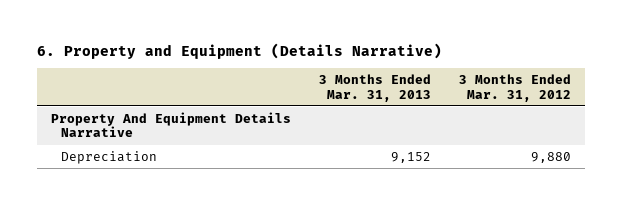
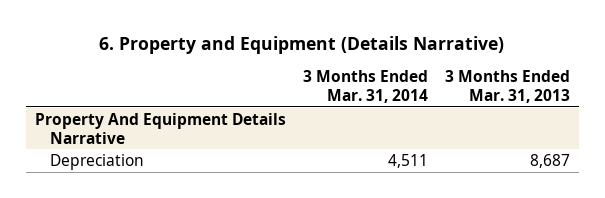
[459,74,572,102] 3 Months Ended Mar. 31, 2012 -> none
none -> [302,70,428,104] 3 Months Ended Mar. 31, 2014
[391,152,432,164] 9,152 -> [530,153,571,168] 8,687

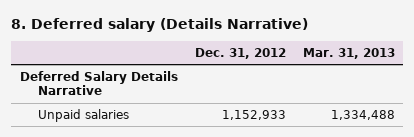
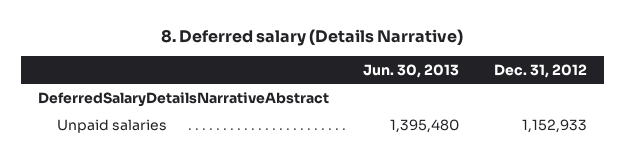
[302,48,395,60] Mar. 31, 2013 -> none
none -> [363,64,460,79] Jun. 30, 2013
[19,70,178,96] Deferred Salary Details Narrative -> [37,91,329,107] DeferredSalaryDetailsNarrativeAbstract

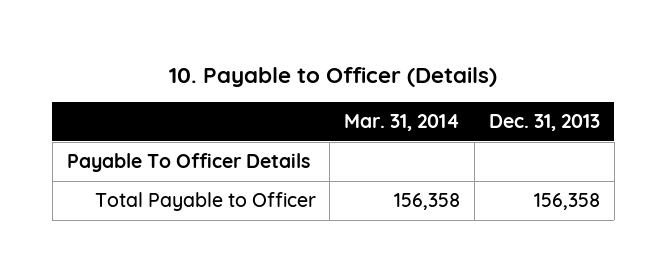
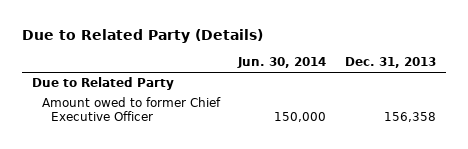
[169,66,498,87] 10. Payable to Officer (Details) -> [22,29,264,44] Due to Related Party (Details)
[344,114,461,132] Mar. 31, 2014 -> none
none -> [237,57,327,69] Jun. 30, 2014
[66,153,310,173] Payable To Officer Details -> none
none -> [31,77,174,91] Due to Related Party
[94,192,316,212] Total Payable to Officer -> [41,97,221,122] Amount owed to former Chief Executive Officer

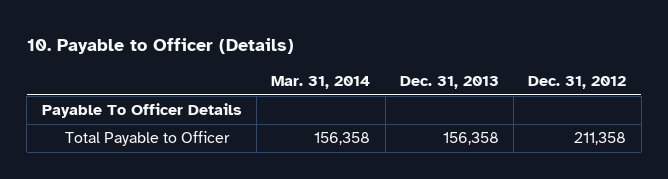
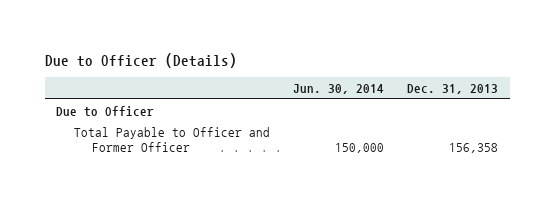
[26,38,294,55] 10. Payable to Officer (Details) -> [44,52,237,68] Due to Officer (Details)
[271,76,371,90] Mar. 31, 2014 -> none
[528,76,627,90] Dec. 31, 2012 -> none
none -> [293,84,385,95] Jun. 30, 2014
[41,103,242,119] Payable To Officer Details -> none
none -> [56,105,155,117] Due to Officer
[65,131,231,147] Total Payable to Officer -> [74,126,271,152] Total Payable to Officer and Former Officer

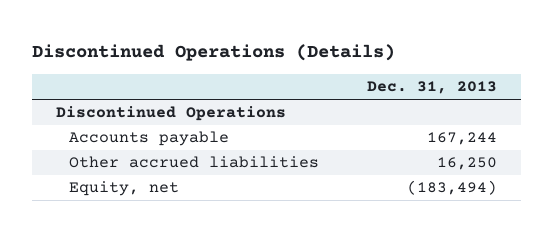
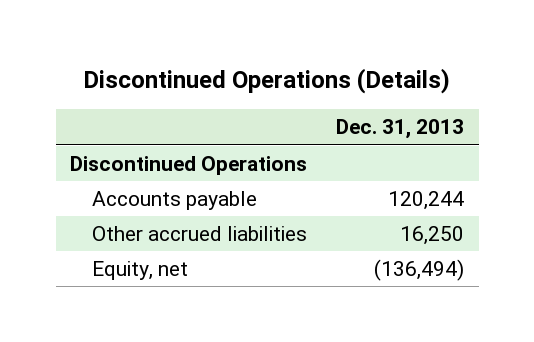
[426,132,497,146] 167,244 -> [388,191,465,211] 120,244
[406,180,497,196] (183,494) -> [374,259,465,282] (136,494)

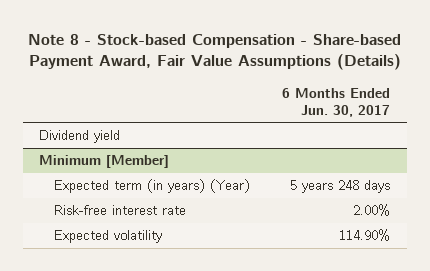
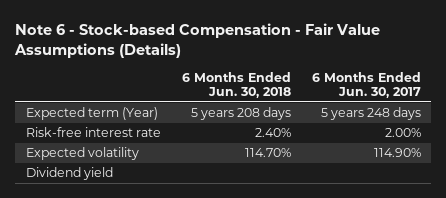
[27,33,401,71] Note 8 - Stock-based Compensation - Share-based Payment Award, Fair Value Assumptions (Details) -> [14,23,381,58] Note 6 - Stock-based Compensation - Fair Value Assumptions (Details)
none -> [181,71,291,99] 6 Months Ended Jun. 30, 2018
[39,155,170,169] Minimum [Member] -> none
[53,179,250,194] Expected term (in years) (Year) -> [25,107,158,121] Expected term (Year)
[39,130,121,144] Dividend yield -> [25,167,113,181] Dividend yield

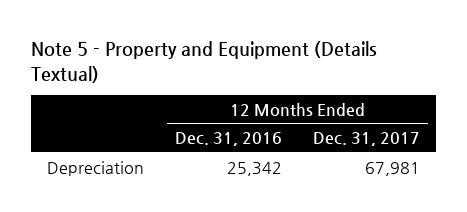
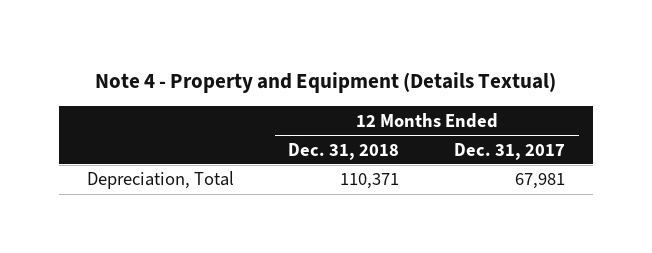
[31,41,378,83] Note 5 - Property and Equipment (Details Textual) -> [94,71,556,93] Note 4 - Property and Equipment (Details Textual)
[175,131,283,146] Dec. 31, 2016 -> none
none -> [288,142,400,160] Dec. 31, 2018
[46,160,144,176] Depreciation -> [86,171,234,190] Depreciation, Total

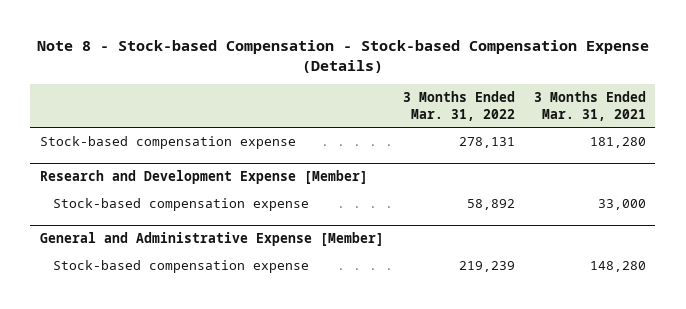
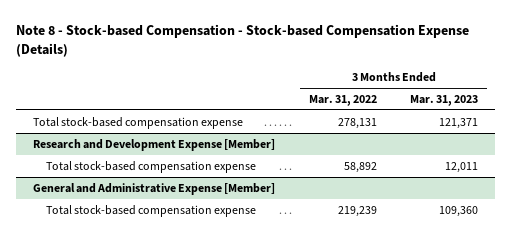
[533,90,646,121] 3 Months Ended Mar. 31, 2021 -> none
none -> [410,94,479,106] Mar. 31, 2023
[39,135,296,149] Stock-based compensation expense -> [33,116,244,129] Total stock-based compensation expense
[53,197,310,211] Stock-based compensation expense -> [46,160,257,173] Total stock-based compensation expense
[53,259,310,273] Stock-based compensation expense -> [46,204,257,217] Total stock-based compensation expense

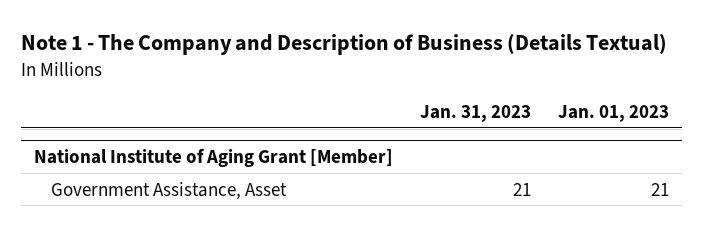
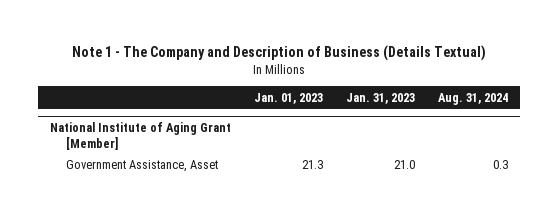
none -> [438,92,509,105] Aug. 31, 2024
[512,182,531,196] 21 -> [394,160,416,170] 21.0
[650,182,669,196] 21 -> [301,160,323,170] 21.3

